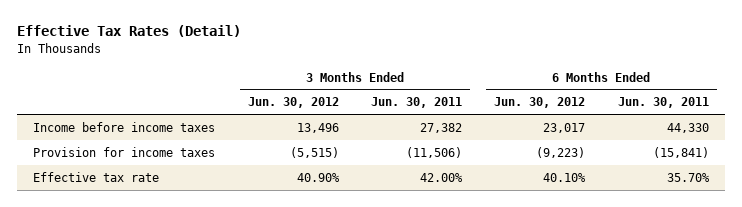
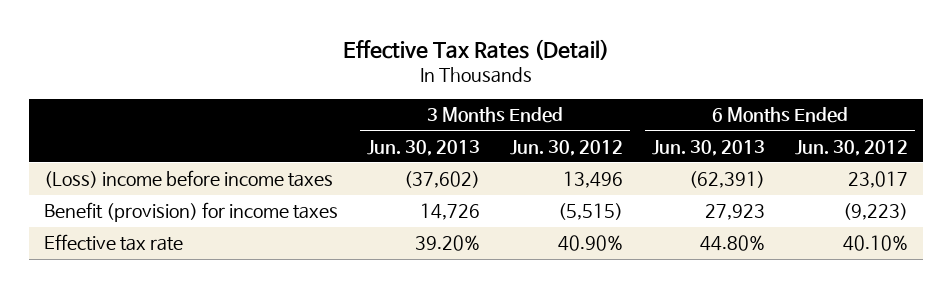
[370,97,462,109] Jun. 30, 2011 -> none
[617,97,709,109] Jun. 30, 2011 -> none
none -> [367,139,481,156] Jun. 30, 2013
none -> [652,139,766,156] Jun. 30, 2013
[33,121,216,132] Income before income taxes -> [43,170,333,189] (Loss) income before income taxes
[33,146,216,157] Provision for income taxes -> [43,202,338,223] Benefit (provision) for income taxes

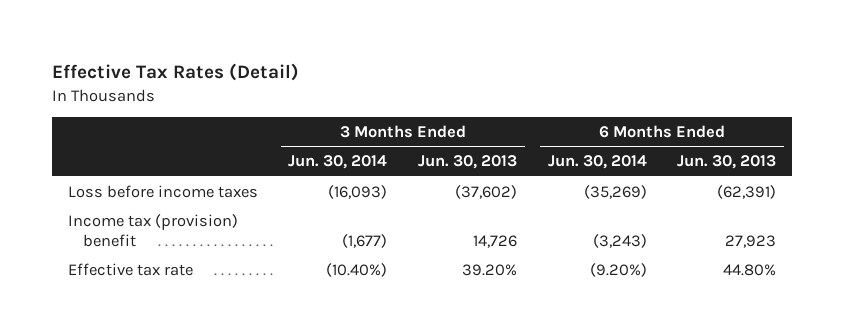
[509,139,623,156] Jun. 30, 2012 -> none
[794,139,908,156] Jun. 30, 2012 -> none
none -> [288,155,388,170] Jun. 30, 2014
none -> [547,155,647,170] Jun. 30, 2014
[43,170,333,189] (Loss) income before income taxes -> [67,184,258,198] Loss before income taxes
[43,202,338,223] Benefit (provision) for income taxes -> [67,213,238,248] Income tax (provision) benefit

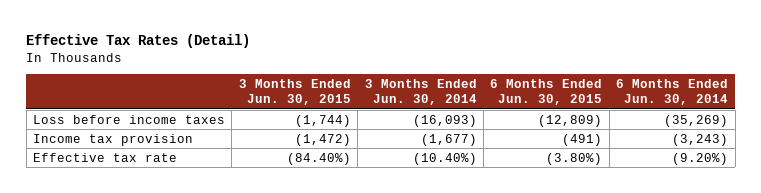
[417,155,517,170] Jun. 30, 2013 -> none
[677,155,777,170] Jun. 30, 2013 -> none
none -> [238,78,351,106] 3 Months Ended Jun. 30, 2015
none -> [490,78,603,106] 6 Months Ended Jun. 30, 2015
[67,213,238,248] Income tax (provision) benefit -> [32,133,193,146] Income tax provision

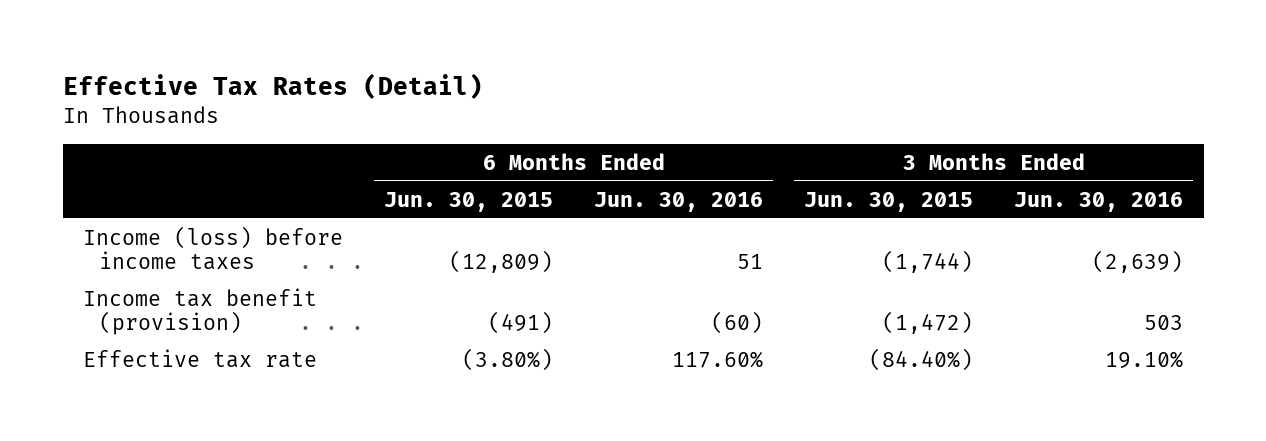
[364,78,477,106] 3 Months Ended Jun. 30, 2014 -> none
[616,78,729,106] 6 Months Ended Jun. 30, 2014 -> none
none -> [594,191,764,212] Jun. 30, 2016
none -> [1014,191,1184,212] Jun. 30, 2016
[32,114,225,124] Loss before income taxes -> [83,225,344,270] Income (loss) before income taxes
[32,133,193,146] Income tax provision -> [83,287,318,335] Income tax benefit (provision)

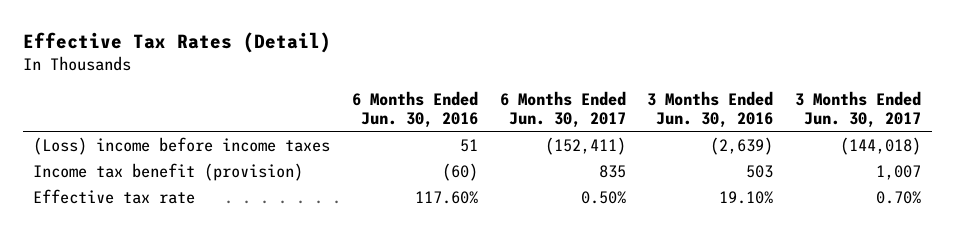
[384,191,554,212] Jun. 30, 2015 -> none
[804,191,974,212] Jun. 30, 2015 -> none
none -> [499,91,626,129] 6 Months Ended Jun. 30, 2017
none -> [794,91,921,129] 3 Months Ended Jun. 30, 2017
[83,225,344,270] Income (loss) before income taxes -> [33,136,331,155] (Loss) income before income taxes

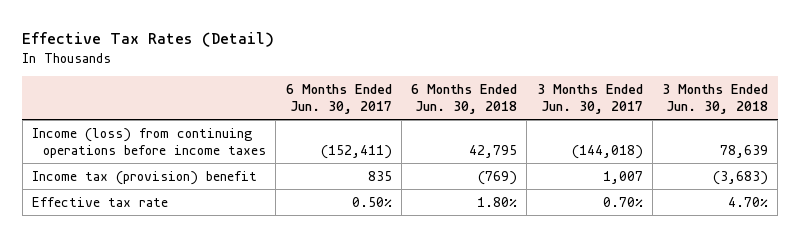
[351,91,478,129] 6 Months Ended Jun. 30, 2016 -> none
[647,91,774,129] 3 Months Ended Jun. 30, 2016 -> none
none -> [411,84,518,115] 6 Months Ended Jun. 30, 2018
none -> [661,84,768,115] 3 Months Ended Jun. 30, 2018
[33,136,331,155] (Loss) income before income taxes -> [32,127,267,158] Income (loss) from continuing operations before income taxes
[33,162,304,181] Income tax benefit (provision) -> [32,170,258,185] Income tax (provision) benefit

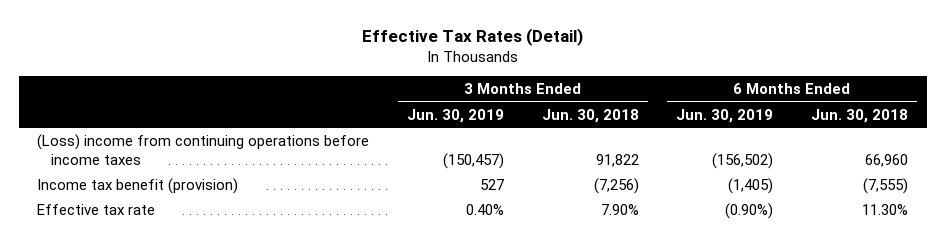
[285,84,392,115] 6 Months Ended Jun. 30, 2017 -> none
[536,84,643,115] 3 Months Ended Jun. 30, 2017 -> none
none -> [407,108,505,123] Jun. 30, 2019
none -> [676,108,774,123] Jun. 30, 2019
[32,127,267,158] Income (loss) from continuing operations before income taxes -> [37,133,370,165] (Loss) income from continuing operations before income taxes
[469,144,518,158] 42,795 -> [864,153,908,167] 66,960
[719,144,768,158] 78,639 -> [595,153,639,167] 91,822
[32,170,258,185] Income tax (provision) benefit -> [37,177,239,194] Income tax benefit (provision)
[478,170,518,185] (769) -> [862,177,908,194] (7,555)
[712,170,768,185] (3,683) -> [593,177,639,194] (7,256)
[477,196,518,207] 1.80% -> [861,203,908,215] 11.30%
[727,196,768,207] 4.70% -> [600,203,639,215] 7.90%

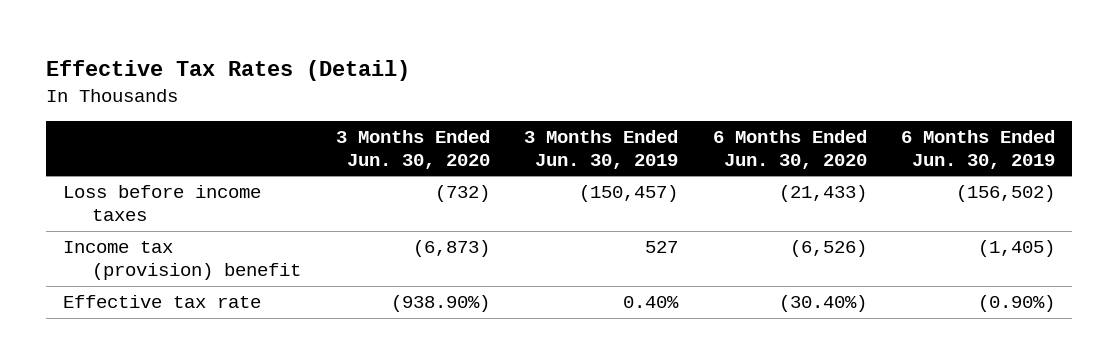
[541,108,639,123] Jun. 30, 2018 -> none
[810,108,908,123] Jun. 30, 2018 -> none
none -> [335,130,490,169] 3 Months Ended Jun. 30, 2020
none -> [712,130,867,169] 6 Months Ended Jun. 30, 2020
[37,133,370,165] (Loss) income from continuing operations before income taxes -> [63,185,262,221] Loss before income taxes
[37,177,239,194] Income tax benefit (provision) -> [63,241,302,280] Income tax (provision) benefit

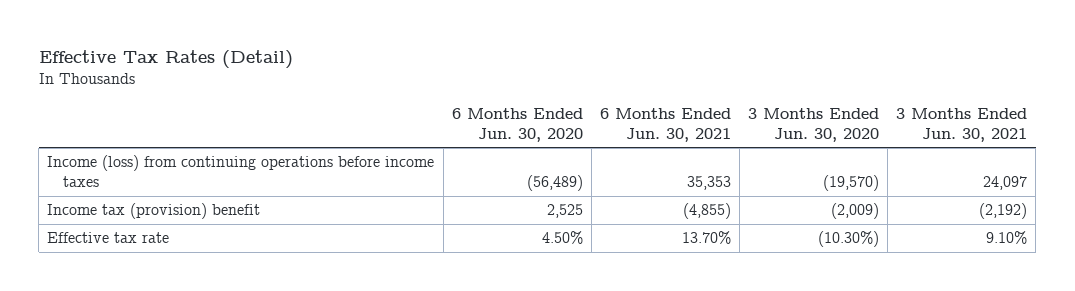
[524,130,679,169] 3 Months Ended Jun. 30, 2019 -> none
[901,130,1056,169] 6 Months Ended Jun. 30, 2019 -> none
none -> [599,107,731,142] 6 Months Ended Jun. 30, 2021
none -> [896,107,1028,142] 3 Months Ended Jun. 30, 2021
[63,185,262,221] Loss before income taxes -> [47,155,435,188] Income (loss) from continuing operations before income taxes
[434,185,490,203] (732) -> [822,175,879,192] (19,570)
[778,185,867,203] (21,433) -> [526,175,583,192] (56,489)
[412,240,490,258] (6,873) -> [830,203,879,220] (2,009)
[789,240,867,258] (6,526) -> [546,204,583,219] 2,525
[390,295,490,313] (938.90%) -> [817,231,879,248] (10.30%)
[778,295,867,313] (30.40%) -> [541,231,583,245] 4.50%

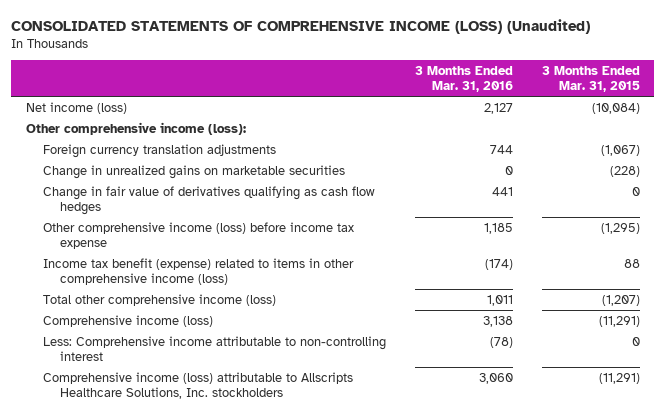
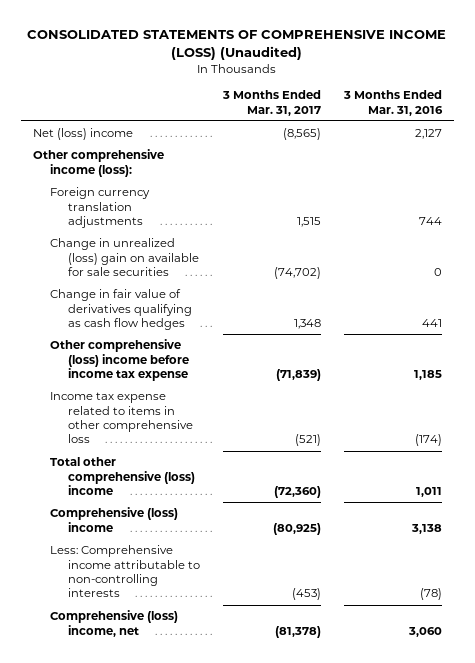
[541,66,640,92] 3 Months Ended Mar. 31, 2015 -> none
none -> [222,90,322,116] 3 Months Ended Mar. 31, 2017
[25,101,127,114] Net income (loss) -> [32,128,133,141] Net (loss) income
[42,164,345,179] Change in unrealized gains on marketable securities -> [50,238,200,277] Change in unrealized (loss) gain on available for sale securities
[42,221,354,249] Other comprehensive income (loss) before income tax expense -> [50,339,190,382] Other comprehensive (loss) income before income tax expense
[42,257,354,285] Income tax benefit (expense) related to items in other comprehensive income (loss) -> [50,392,194,444] Income tax expense related to items in other comprehensive loss
[42,293,276,306] Total other comprehensive income (loss) -> [50,457,196,496] Total other comprehensive (loss) income
[42,314,213,327] Comprehensive income (loss) -> [50,507,179,532] Comprehensive (loss) income
[42,335,386,361] Less: Comprehensive income attributable to non-controlling interest -> [50,545,201,598] Less: Comprehensive income attributable to non-controlling interests
[42,371,353,399] Comprehensive income (loss) attributable to Allscripts Healthcare Solutions, Inc. stockholders -> [50,610,179,637] Comprehensive (loss) income, net

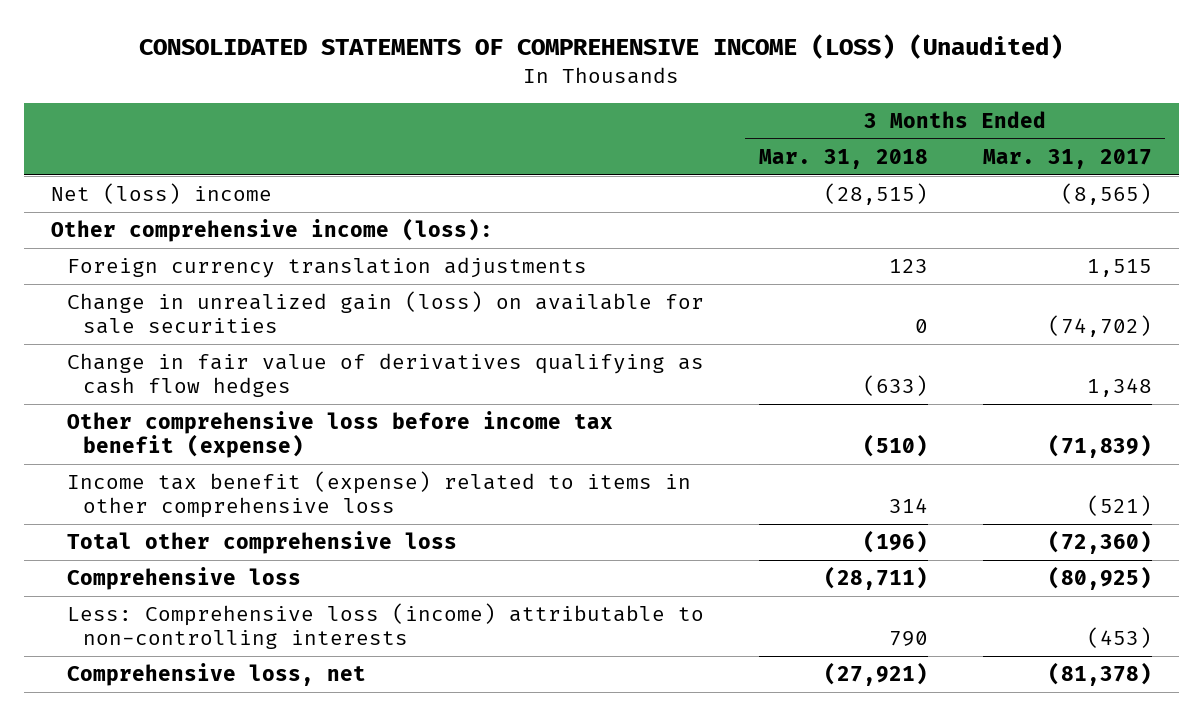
[343,90,444,116] 3 Months Ended Mar. 31, 2016 -> none
none -> [758,149,928,170] Mar. 31, 2018
[50,238,200,277] Change in unrealized (loss) gain on available for sale securities -> [67,291,705,335] Change in unrealized gain (loss) on available for sale securities
[50,339,190,382] Other comprehensive (loss) income before income tax expense -> [67,411,614,459] Other comprehensive loss before income tax benefit (expense)
[50,392,194,444] Income tax expense related to items in other comprehensive loss -> [67,471,692,519] Income tax benefit (expense) related to items in other comprehensive loss
[50,457,196,496] Total other comprehensive (loss) income -> [67,531,458,555] Total other comprehensive loss
[50,507,179,532] Comprehensive (loss) income -> [67,567,302,591] Comprehensive loss
[50,545,201,598] Less: Comprehensive income attributable to non-controlling interests -> [67,603,705,650] Less: Comprehensive loss (income) attributable to non-controlling interests
[50,610,179,637] Comprehensive (loss) income, net -> [67,663,367,687] Comprehensive loss, net

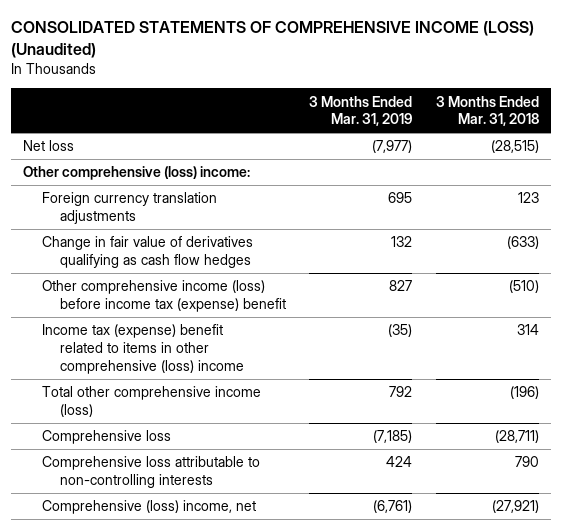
[982,149,1152,170] Mar. 31, 2017 -> none
none -> [309,95,413,127] 3 Months Ended Mar. 31, 2019
[51,183,273,205] Net (loss) income -> [23,140,75,152] Net loss
[51,218,494,243] Other comprehensive income (loss): -> [23,166,251,181] Other comprehensive (loss) income:
[67,291,705,335] Change in unrealized gain (loss) on available for sale securities -> none
[67,411,614,459] Other comprehensive loss before income tax benefit (expense) -> [41,280,286,312] Other comprehensive income (loss) before income tax (expense) benefit
[67,471,692,519] Income tax benefit (expense) related to items in other comprehensive loss -> [41,324,244,374] Income tax (expense) benefit related to items in other comprehensive (loss) income
[67,531,458,555] Total other comprehensive loss -> [41,386,261,417] Total other comprehensive income (loss)
[67,603,705,650] Less: Comprehensive loss (income) attributable to non-controlling interests -> [41,456,260,488] Comprehensive loss attributable to non-controlling interests
[67,663,367,687] Comprehensive loss, net -> [41,500,256,515] Comprehensive (loss) income, net

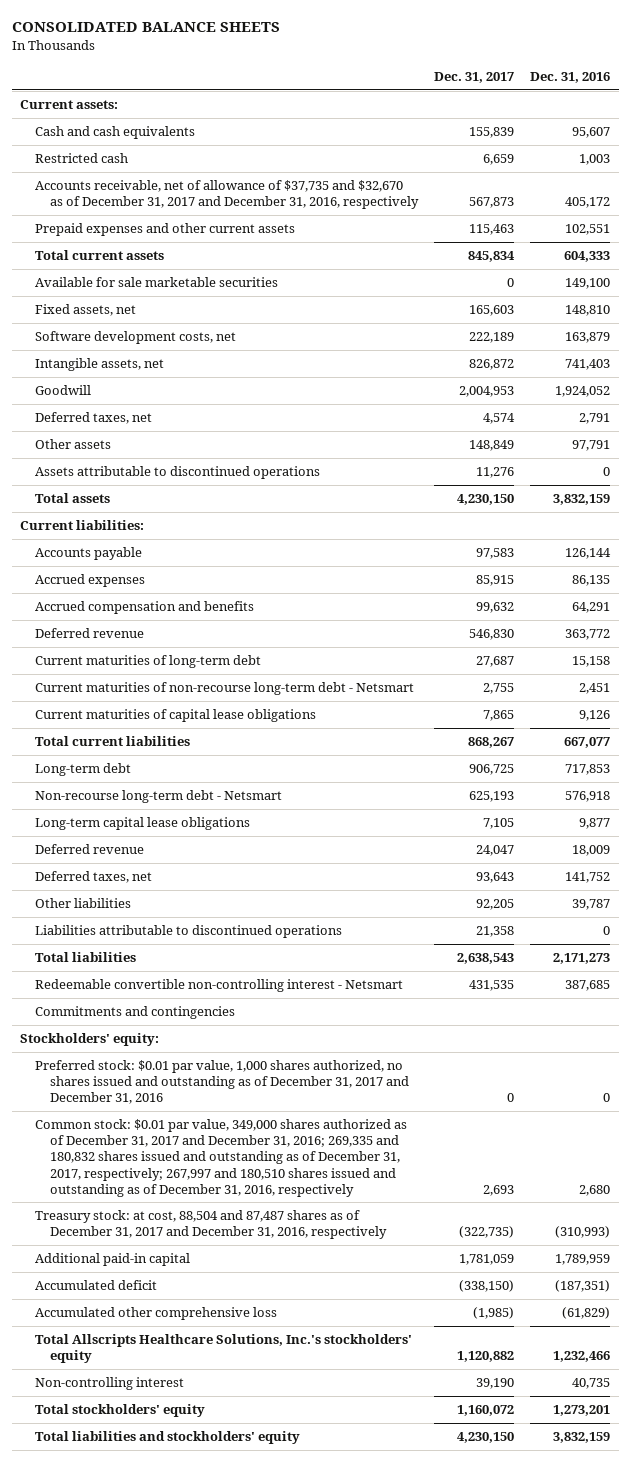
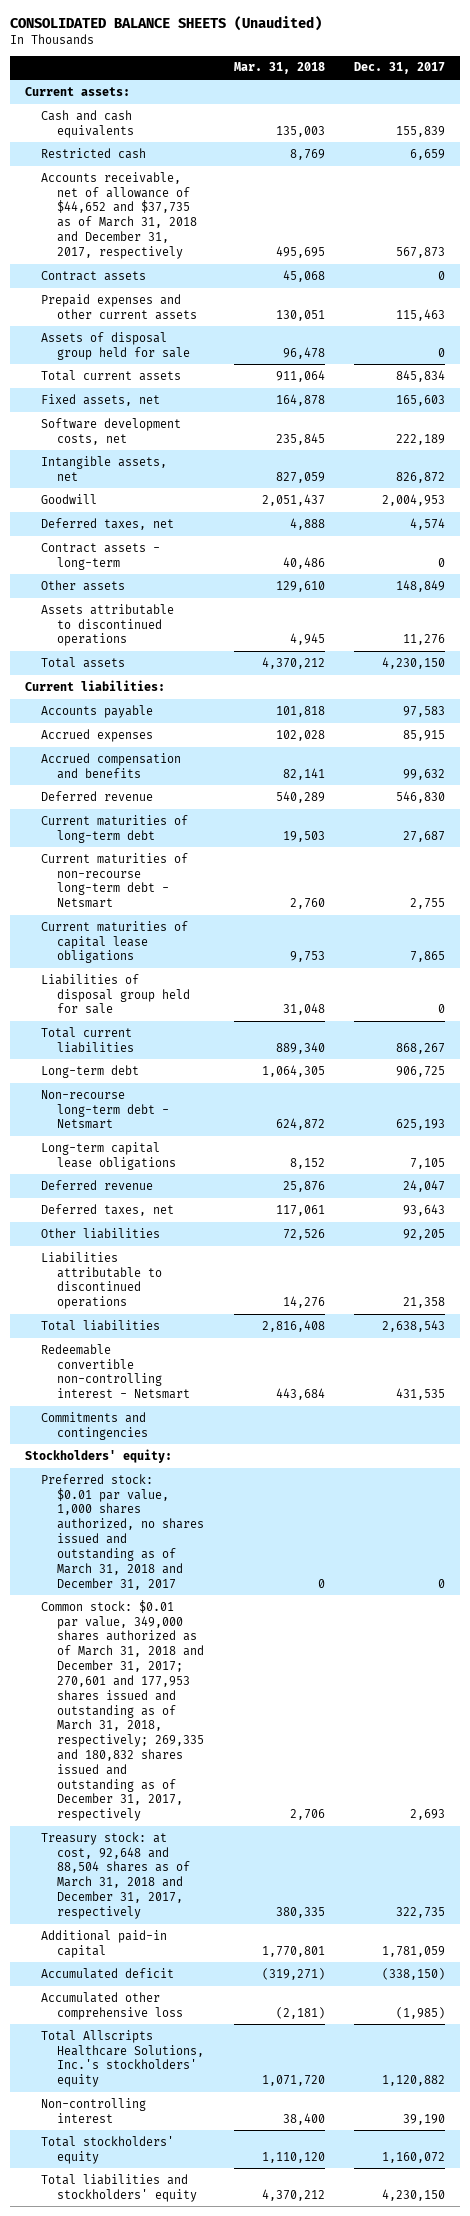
[11,22,280,33] CONSOLIDATED BALANCE SHEETS -> [10,16,323,32] CONSOLIDATED BALANCE SHEETS (Unaudited)
[530,71,611,83] Dec. 31, 2016 -> none
none -> [233,62,325,75] Mar. 31, 2018
[34,180,419,210] Accounts receivable, net of allowance of $37,735 and $32,670 as of December 31, 2017 and December 31, 2016, respectively -> [41,171,198,259] Accounts receivable, net of allowance of $44,652 and $37,735 as of March 31, 2018 and December 31, 2017, respectively
none -> [41,270,147,281] Contract assets
none -> [41,331,191,360] Assets of disposal group held for sale
[34,277,278,288] Available for sale marketable securities -> none
none -> [41,542,161,570] Contract assets - long-term
none -> [41,973,191,1015] Liabilities of disposal group held for sale
[34,1060,409,1105] Preferred stock: $0.01 par value, 1,000 shares authorized, no shares issued and outstanding as of December 31, 2017 and December 31, 2016 -> [41,1473,205,1590] Preferred stock: $0.01 par value, 1,000 shares authorized, no shares issued and outstanding as of March 31, 2018 and December 31, 2017
[34,1119,407,1197] Common stock: $0.01 par value, 349,000 shares authorized as of December 31, 2017 and December 31, 2016; 269,335 and 180,832 shares issued and outstanding as of December 31, 2017, respectively; 267,997 and 180,510 shares issued and outstanding as of December 31, 2016, respectively -> [41,1599,205,1822] Common stock: $0.01 par value, 349,000 shares authorized as of March 31, 2018 and December 31, 2017; 270,601 and 177,953 shares issued and outstanding as of March 31, 2018, respectively; 269,335 and 180,832 shares issued and outstanding as of December 31, 2017, respectively
[34,1210,387,1240] Treasury stock: at cost, 88,504 and 87,487 shares as of December 31, 2017 and December 31, 2016, respectively -> [41,1831,191,1919] Treasury stock: at cost, 92,648 and 88,504 shares as of March 31, 2018 and December 31, 2017, respectively
[458,1226,514,1239] (322,735) -> [395,1906,445,1918] 322,735

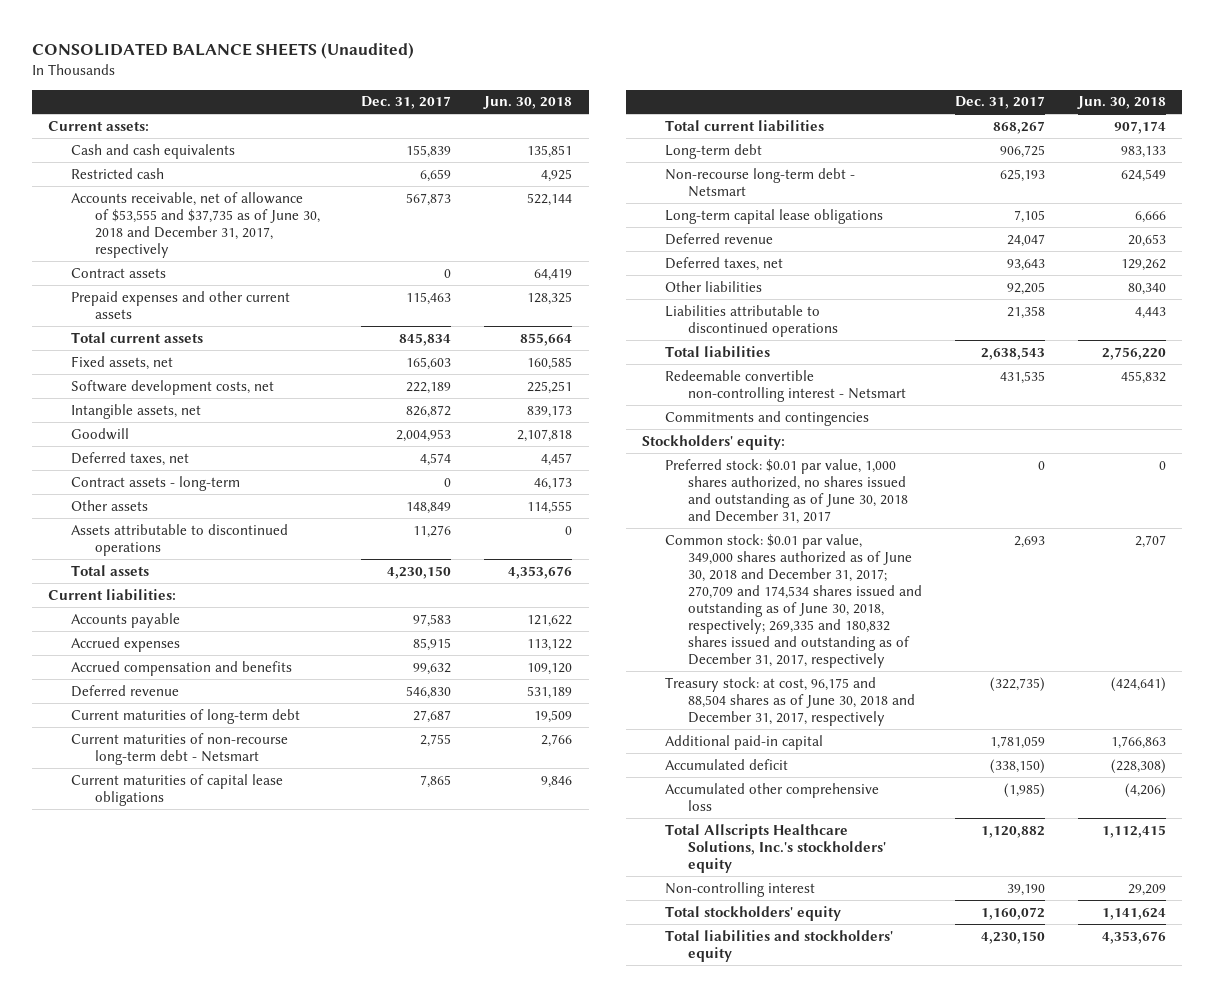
[233,62,325,75] Mar. 31, 2018 -> none
none -> [483,96,573,110] Jun. 30, 2018
[41,171,198,259] Accounts receivable, net of allowance of $44,652 and $37,735 as of March 31, 2018 and December 31, 2017, respectively -> [71,191,320,258] Accounts receivable, net of allowance of $53,555 and $37,735 as of June 30, 2018 and December 31, 2017, respectively
[41,331,191,360] Assets of disposal group held for sale -> none
[41,973,191,1015] Liabilities of disposal group held for sale -> none
[41,1473,205,1590] Preferred stock: $0.01 par value, 1,000 shares authorized, no shares issued and outstanding as of March 31, 2018 and December 31, 2017 -> [665,458,909,524] Preferred stock: $0.01 par value, 1,000 shares authorized, no shares issued and outstanding as of June 30, 2018 and December 31, 2017
[41,1599,205,1822] Common stock: $0.01 par value, 349,000 shares authorized as of March 31, 2018 and December 31, 2017; 270,601 and 177,953 shares issued and outstanding as of March 31, 2018, respectively; 269,335 and 180,832 shares issued and outstanding as of December 31, 2017, respectively -> [665,533,923,669] Common stock: $0.01 par value, 349,000 shares authorized as of June 30, 2018 and December 31, 2017; 270,709 and 174,534 shares issued and outstanding as of June 30, 2018, respectively; 269,335 and 180,832 shares issued and outstanding as of December 31, 2017, respectively
[41,1831,191,1919] Treasury stock: at cost, 92,648 and 88,504 shares as of March 31, 2018 and December 31, 2017, respectively -> [665,676,916,726] Treasury stock: at cost, 96,175 and 88,504 shares as of June 30, 2018 and December 31, 2017, respectively
[395,1906,445,1918] 322,735 -> [990,676,1046,692] (322,735)

